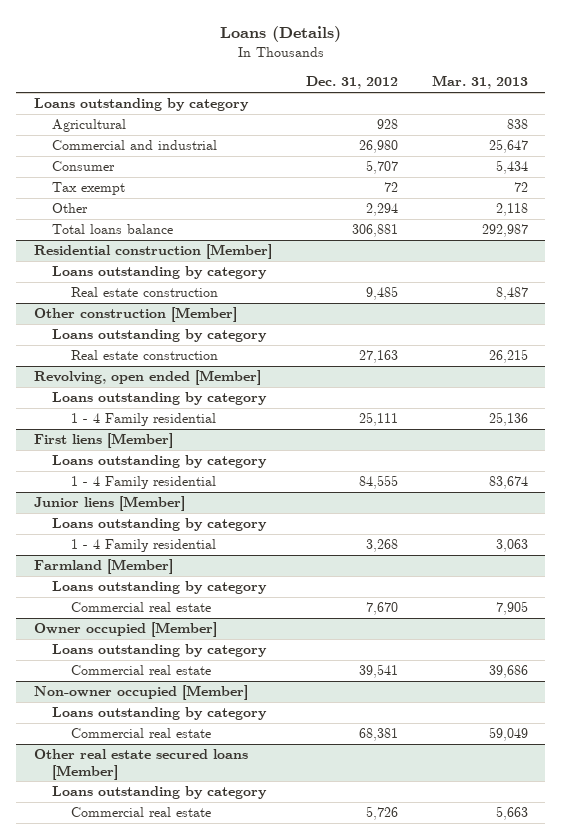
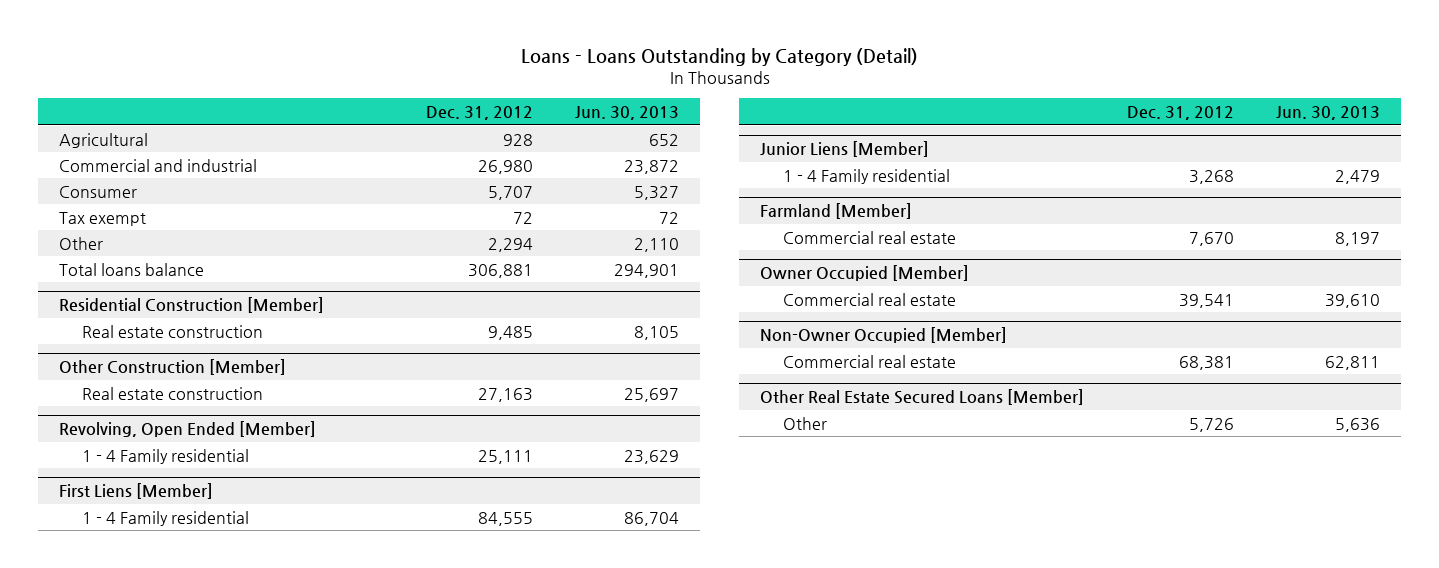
[219,26,341,43] Loans (Details) -> [520,47,918,66] Loans - Loans Outstanding by Category (Detail)
[432,75,529,90] Mar. 31, 2013 -> none
none -> [575,105,680,120] Jun. 30, 2013
[33,98,249,112] Loans outstanding by category -> none
[52,266,268,280] Loans outstanding by category -> none
[33,244,272,260] Residential construction [Member] -> [59,297,325,314] Residential Construction [Member]
[52,329,268,343] Loans outstanding by category -> none
[33,307,237,323] Other construction [Member] -> [59,359,287,376] Other Construction [Member]
[52,392,268,406] Loans outstanding by category -> none
[33,370,261,386] Revolving, open ended [Member] -> [59,421,317,438] Revolving, Open Ended [Member]
[52,455,268,469] Loans outstanding by category -> none
[33,433,173,449] First liens [Member] -> [59,483,214,500] First Liens [Member]
[52,518,268,532] Loans outstanding by category -> none
[33,496,185,512] Junior liens [Member] -> [760,141,930,158] Junior Liens [Member]
[52,581,268,595] Loans outstanding by category -> none
[52,644,268,658] Loans outstanding by category -> none
[33,622,217,638] Owner occupied [Member] -> [760,265,970,282] Owner Occupied [Member]
[52,707,268,721] Loans outstanding by category -> none
[33,685,248,701] Non-owner occupied [Member] -> [760,327,1008,344] Non-Owner Occupied [Member]
[52,786,268,800] Loans outstanding by category -> none
[33,749,248,780] Other real estate secured loans [Member] -> [760,389,1085,406] Other Real Estate Secured Loans [Member]
[70,807,211,818] Commercial real estate -> [782,416,827,430] Other

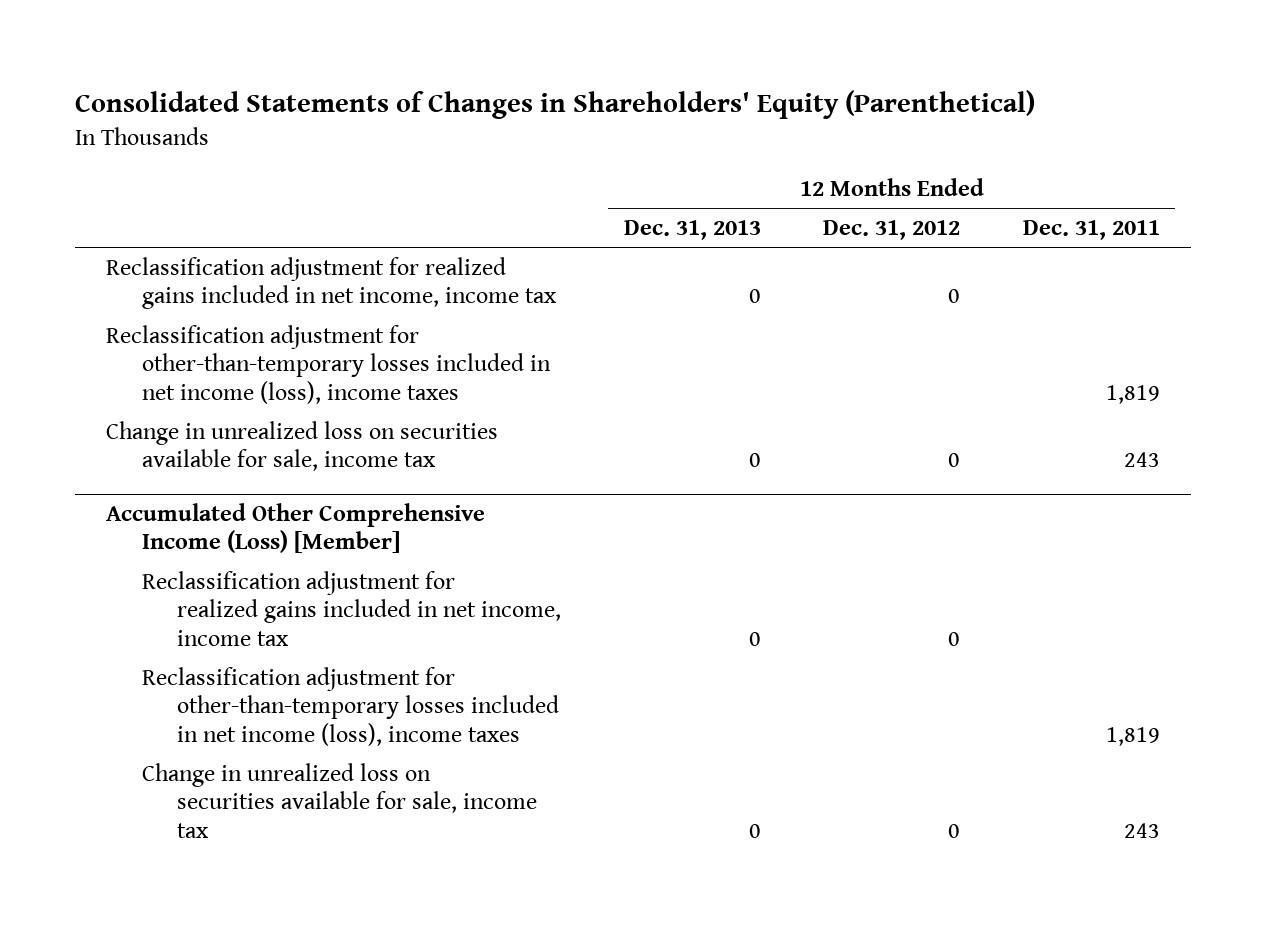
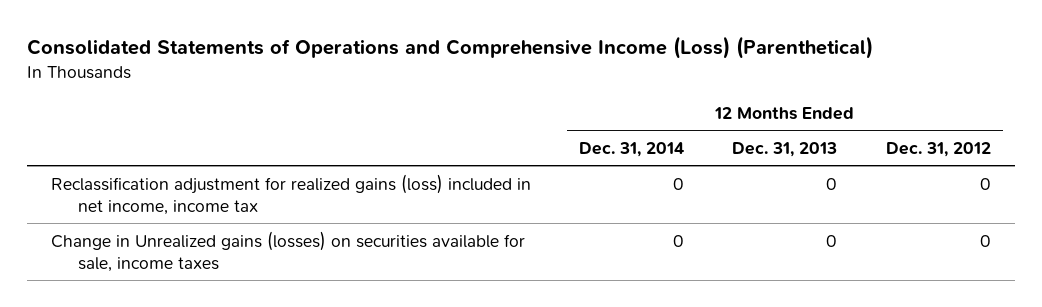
[74,90,1035,120] Consolidated Statements of Changes in Shareholders' Equity (Parenthetical) -> [26,36,873,60] Consolidated Statements of Operations and Comprehensive Income (Loss) (Parenthetical)
[1022,220,1160,241] Dec. 31, 2011 -> none
none -> [579,141,685,157] Dec. 31, 2014
[106,325,551,404] Reclassification adjustment for other-than-temporary losses included in net income (loss), income taxes -> none
[106,503,486,554] Accumulated Other Comprehensive Income (Loss) [Member] -> none
[141,571,562,646] Reclassification adjustment for realized gains included in net income, income tax -> none
[141,667,560,746] Reclassification adjustment for other-than-temporary losses included in net income (loss), income taxes -> none
[141,763,538,838] Change in unrealized loss on securities available for sale, income tax -> none
[106,257,557,310] Reclassification adjustment for realized gains included in net income, income tax -> [51,173,532,215] Reclassification adjustment for realized gains (loss) included in net income, income tax
[106,421,499,472] Change in unrealized loss on securities available for sale, income tax -> [51,230,526,272] Change in Unrealized gains (losses) on securities available for sale, income taxes

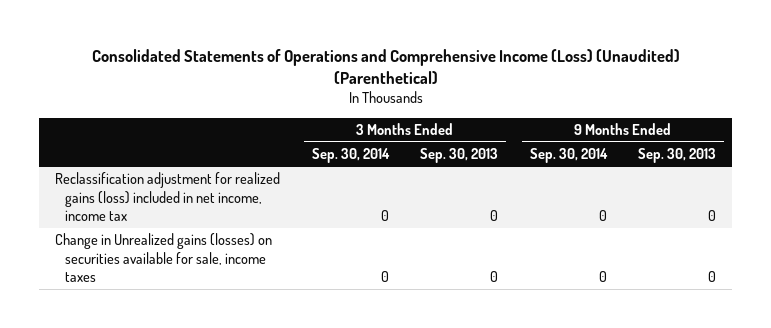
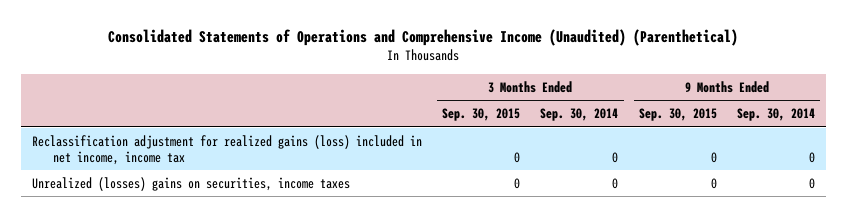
[91,48,680,84] Consolidated Statements of Operations and Comprehensive Income (Loss) (Unaudited) (Parenthetical) -> [108,29,739,47] Consolidated Statements of Operations and Comprehensive Income (Unaudited) (Parenthetical)
[420,148,499,164] Sep. 30, 2013 -> none
[637,148,716,164] Sep. 30, 2013 -> none
none -> [441,108,520,122] Sep. 30, 2015
none -> [638,108,717,122] Sep. 30, 2015
[55,233,273,282] Change in Unrealized gains (losses) on securities available for sale, income taxes -> [31,176,350,191] Unrealized (losses) gains on securities, income taxes

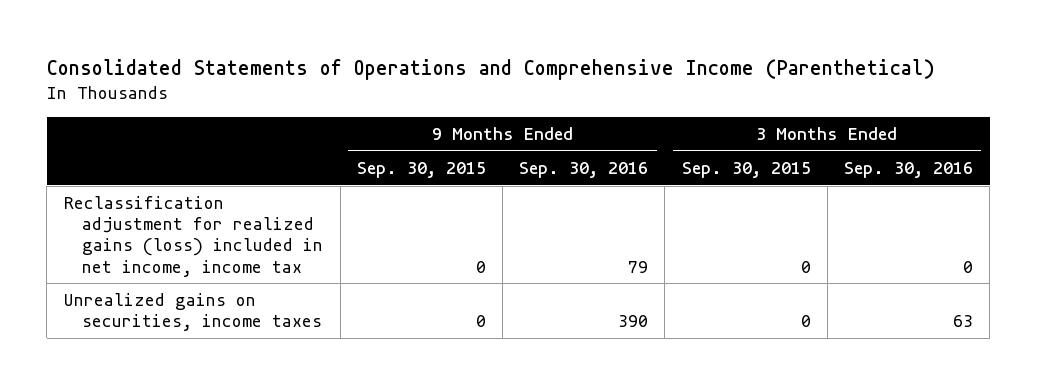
[108,29,739,47] Consolidated Statements of Operations and Comprehensive Income (Unaudited) (Parenthetical) -> [46,58,935,80] Consolidated Statements of Operations and Comprehensive Income (Parenthetical)
[540,108,619,122] Sep. 30, 2014 -> none
[737,108,816,122] Sep. 30, 2014 -> none
none -> [519,162,649,179] Sep. 30, 2016
none -> [844,162,974,179] Sep. 30, 2016
[31,176,350,191] Unrealized (losses) gains on securities, income taxes -> [63,293,323,332] Unrealized gains on securities, income taxes

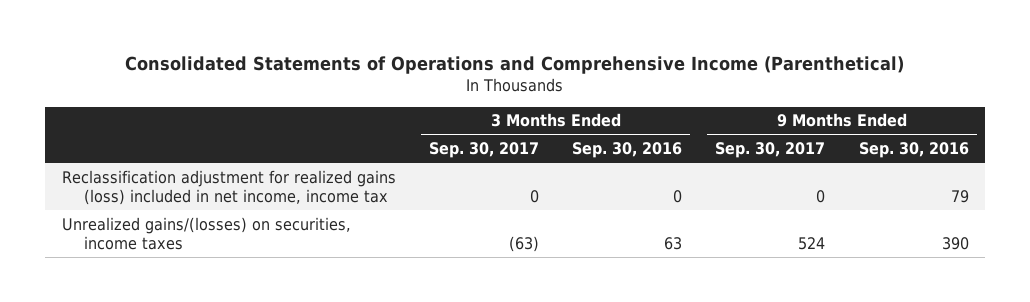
[356,162,486,179] Sep. 30, 2015 -> none
[681,162,811,179] Sep. 30, 2015 -> none
none -> [428,142,539,159] Sep. 30, 2017
none -> [715,142,826,159] Sep. 30, 2017
[63,293,323,332] Unrealized gains on securities, income taxes -> [61,216,351,251] Unrealized gains/(losses) on securities, income taxes

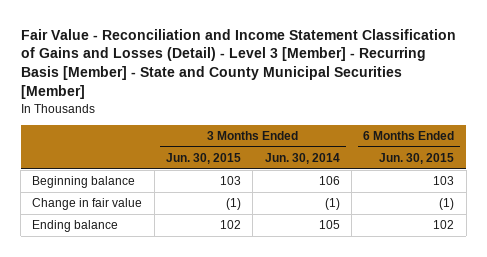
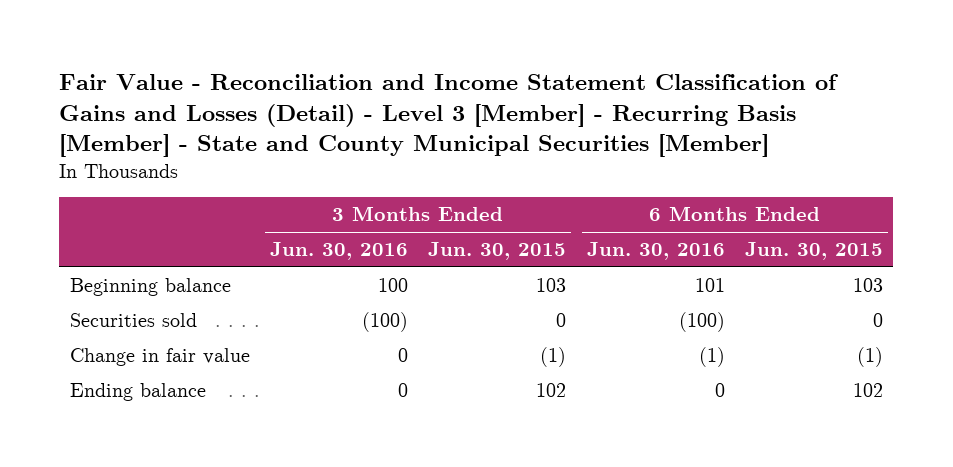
[264,152,340,164] Jun. 30, 2014 -> none
none -> [269,242,408,261] Jun. 30, 2016
none -> [586,242,725,261] Jun. 30, 2016
none -> [69,313,197,328] Securities sold

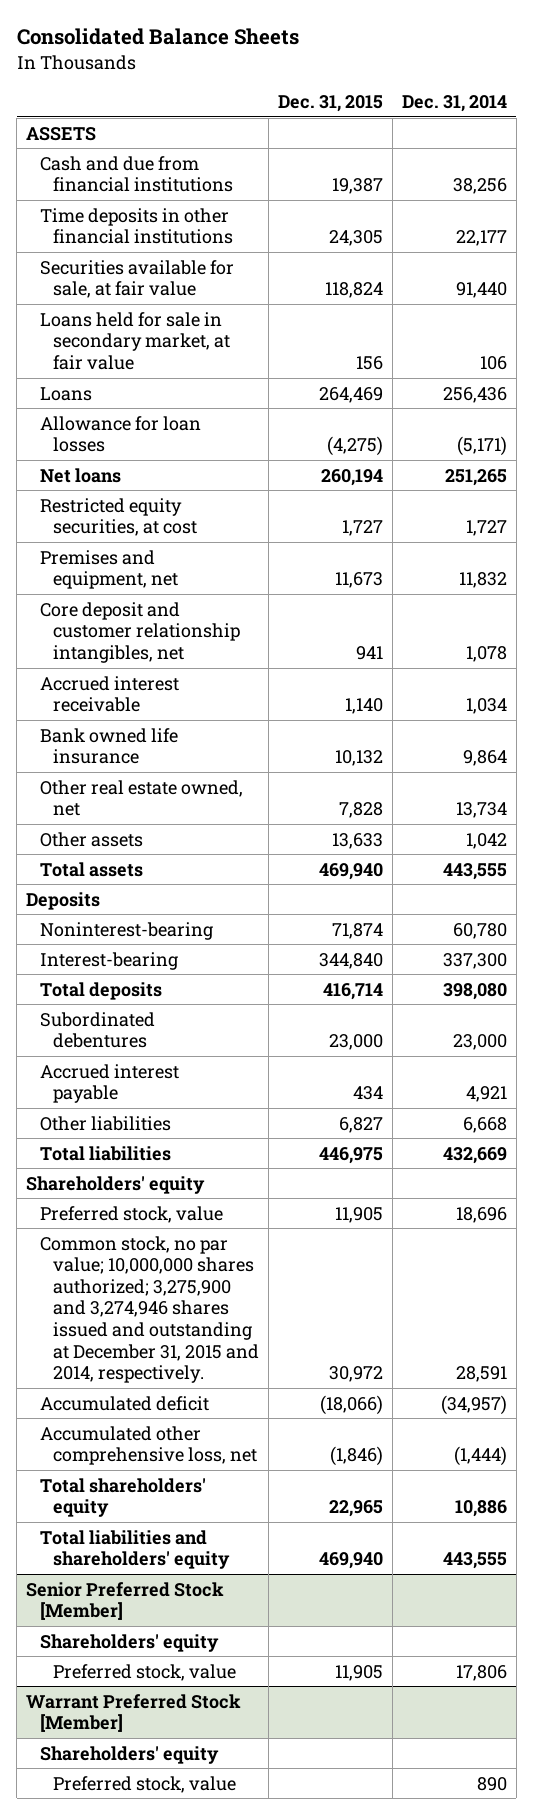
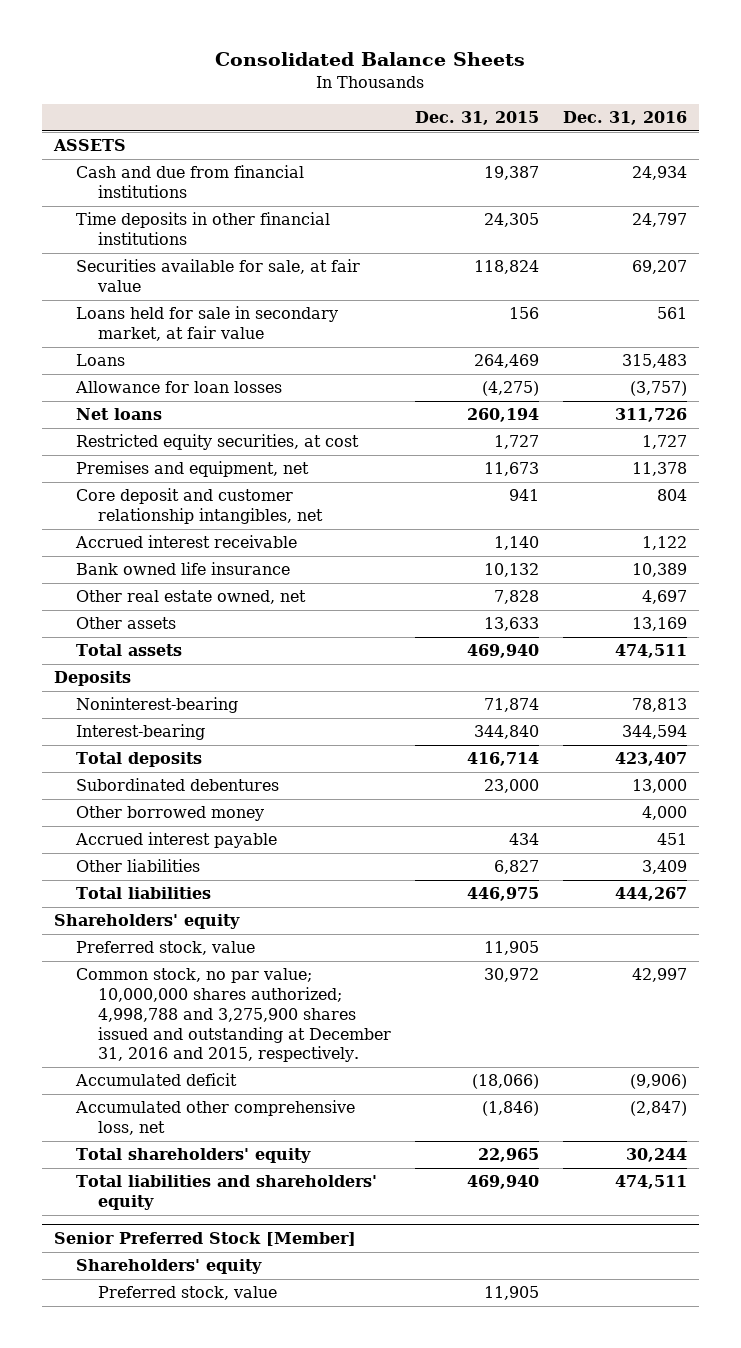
[401,95,507,113] Dec. 31, 2014 -> none
none -> [562,111,687,126] Dec. 31, 2016
none -> [75,806,264,822] Other borrowed money
[39,1235,259,1384] Common stock, no par value; 10,000,000 shares authorized; 3,275,900 and 3,274,946 shares issued and outstanding at December 31, 2015 and 2014, respectively. -> [75,968,391,1063] Common stock, no par value; 10,000,000 shares authorized; 4,998,788 and 3,275,900 shares issued and outstanding at December 31, 2016 and 2015, respectively.
[26,1693,242,1733] Warrant Preferred Stock [Member] -> none
[39,1745,219,1764] Shareholders' equity -> none
[52,1775,236,1793] Preferred stock, value -> none

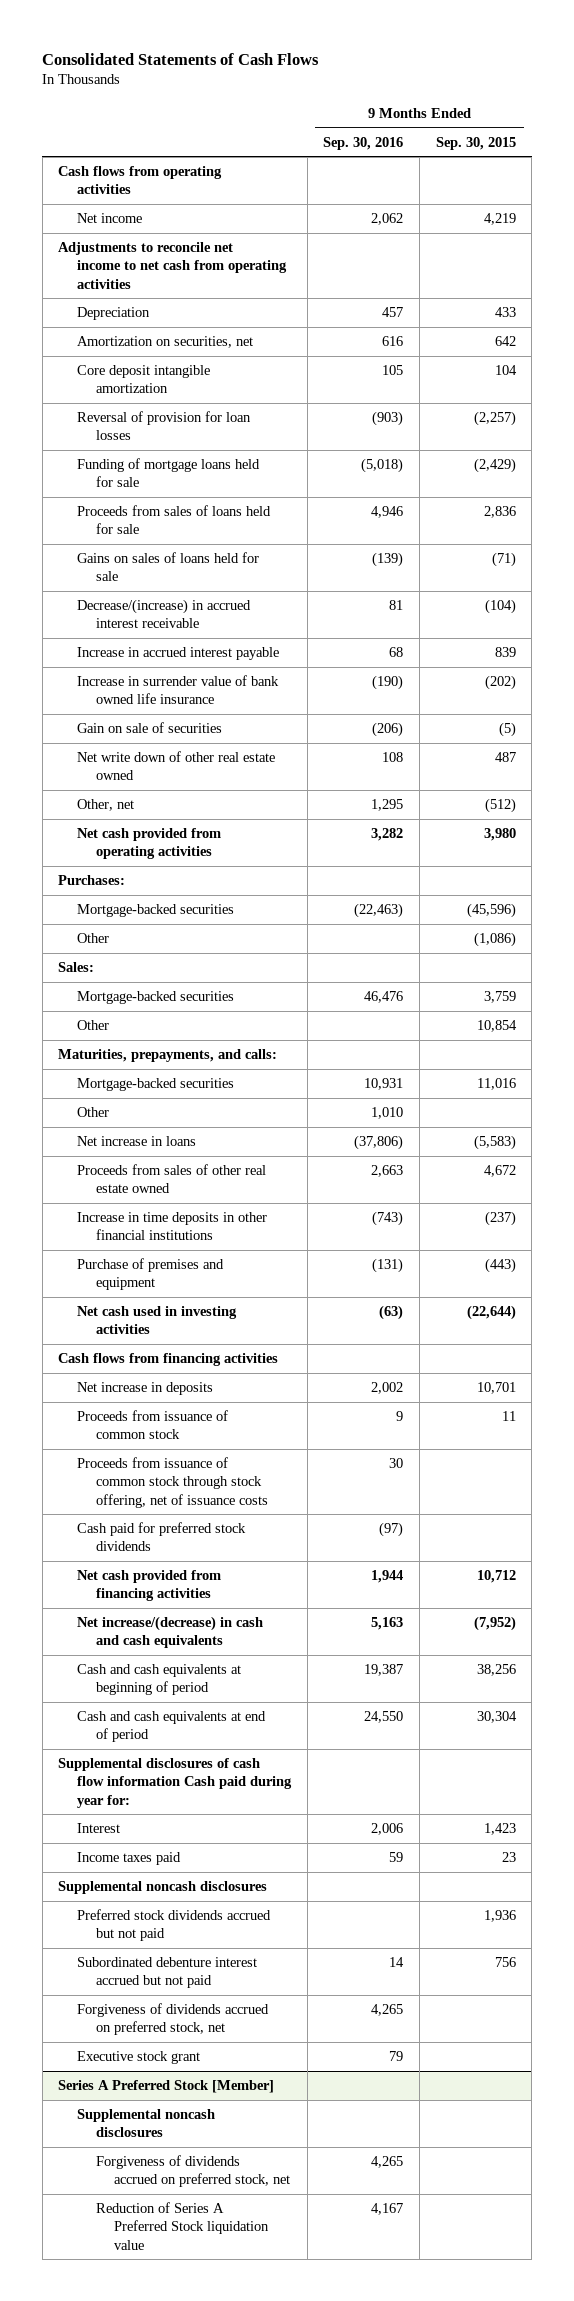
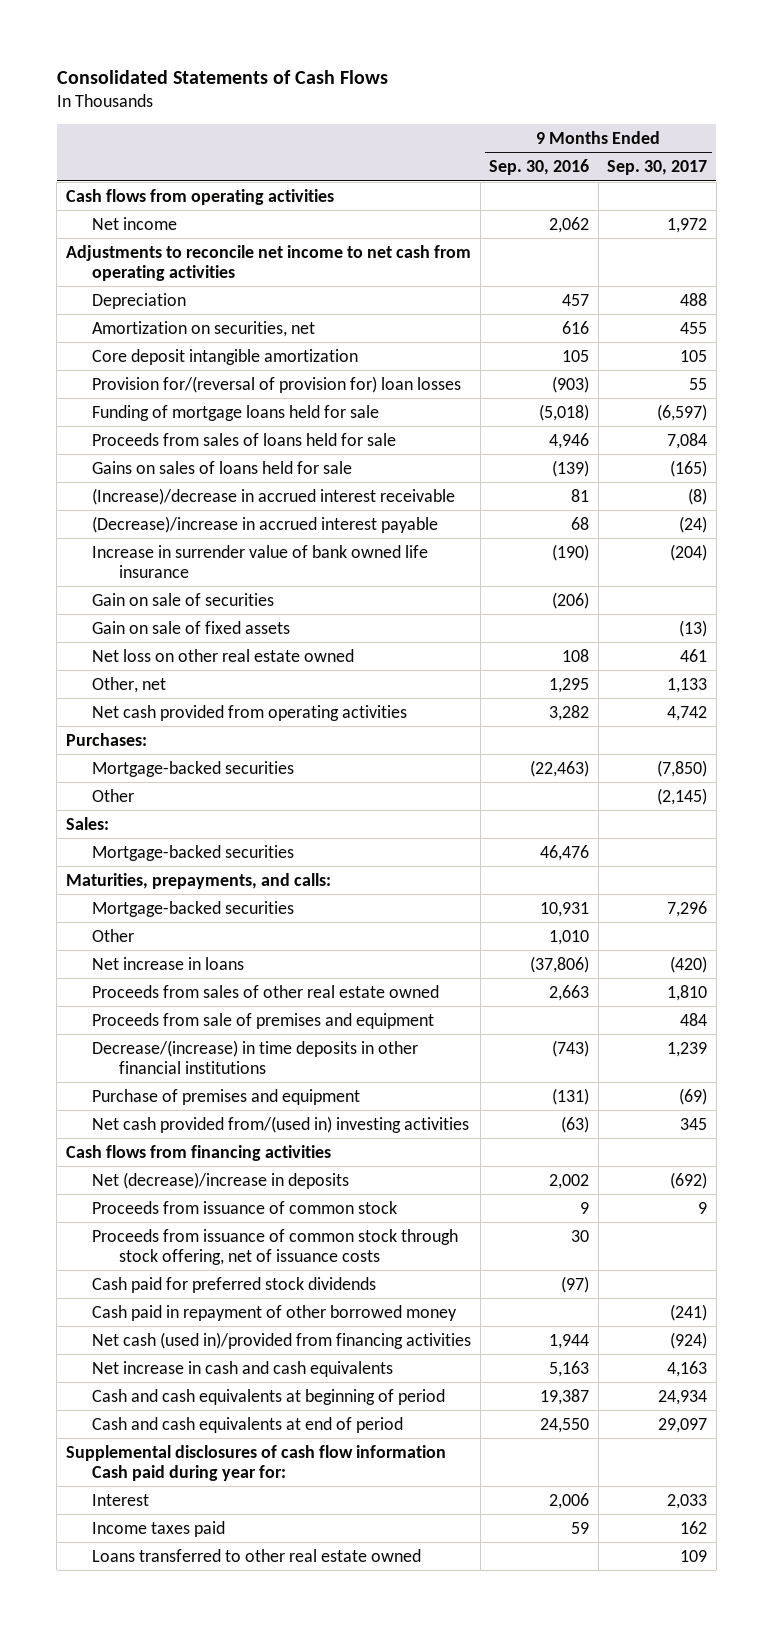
[435,136,516,150] Sep. 30, 2015 -> none
none -> [607,160,708,176] Sep. 30, 2017
[76,411,251,441] Reversal of provision for loan losses -> [92,375,462,393] Provision for/(reversal of provision for) loan losses
[76,599,251,629] Decrease/(increase) in accrued interest receivable -> [92,487,456,505] (Increase)/decrease in accrued interest receivable
[76,647,279,661] Increase in accrued interest payable -> [92,515,439,533] (Decrease)/increase in accrued interest payable
none -> [92,620,291,634] Gain on sale of fixed assets
[76,751,275,781] Net write down of other real estate owned -> [92,648,355,662] Net loss on other real estate owned
[76,1020,109,1031] Other -> none
none -> [92,1012,435,1029] Proceeds from sale of premises and equipment
[76,1212,267,1241] Increase in time deposits in other financial institutions -> [92,1039,419,1074] Decrease/(increase) in time deposits in other financial institutions
[76,1306,237,1335] Net cash used in investing activities -> [92,1115,470,1133] Net cash provided from/(used in) investing activities
[76,1382,213,1396] Net increase in deposits -> [92,1171,350,1189] Net (decrease)/increase in deposits
none -> [92,1304,458,1321] Cash paid in repayment of other borrowed money
[76,1570,221,1602] Net cash provided from financing activities -> [92,1331,472,1349] Net cash (used in)/provided from financing activities
[76,1616,263,1649] Net increase/(decrease) in cash and cash equivalents -> [92,1360,394,1377] Net increase in cash and cash equivalents
[58,1881,268,1895] Supplemental noncash disclosures -> none
[76,1909,271,1942] Preferred stock dividends accrued but not paid -> none
[76,1957,257,1989] Subordinated debenture interest accrued but not paid -> none
[76,2003,269,2036] Forgiveness of dividends accrued on preferred stock, net -> none
[76,2051,200,2065] Executive stock grant -> none
[58,2080,275,2094] Series A Preferred Stock [Member] -> none
[76,2109,215,2138] Supplemental noncash disclosures -> none
[95,2155,291,2188] Forgiveness of dividends accrued on preferred stock, net -> none
[95,2202,270,2250] Reduction of Series A Preferred Stock liquidation value -> none
none -> [92,1548,422,1562] Loans transferred to other real estate owned

